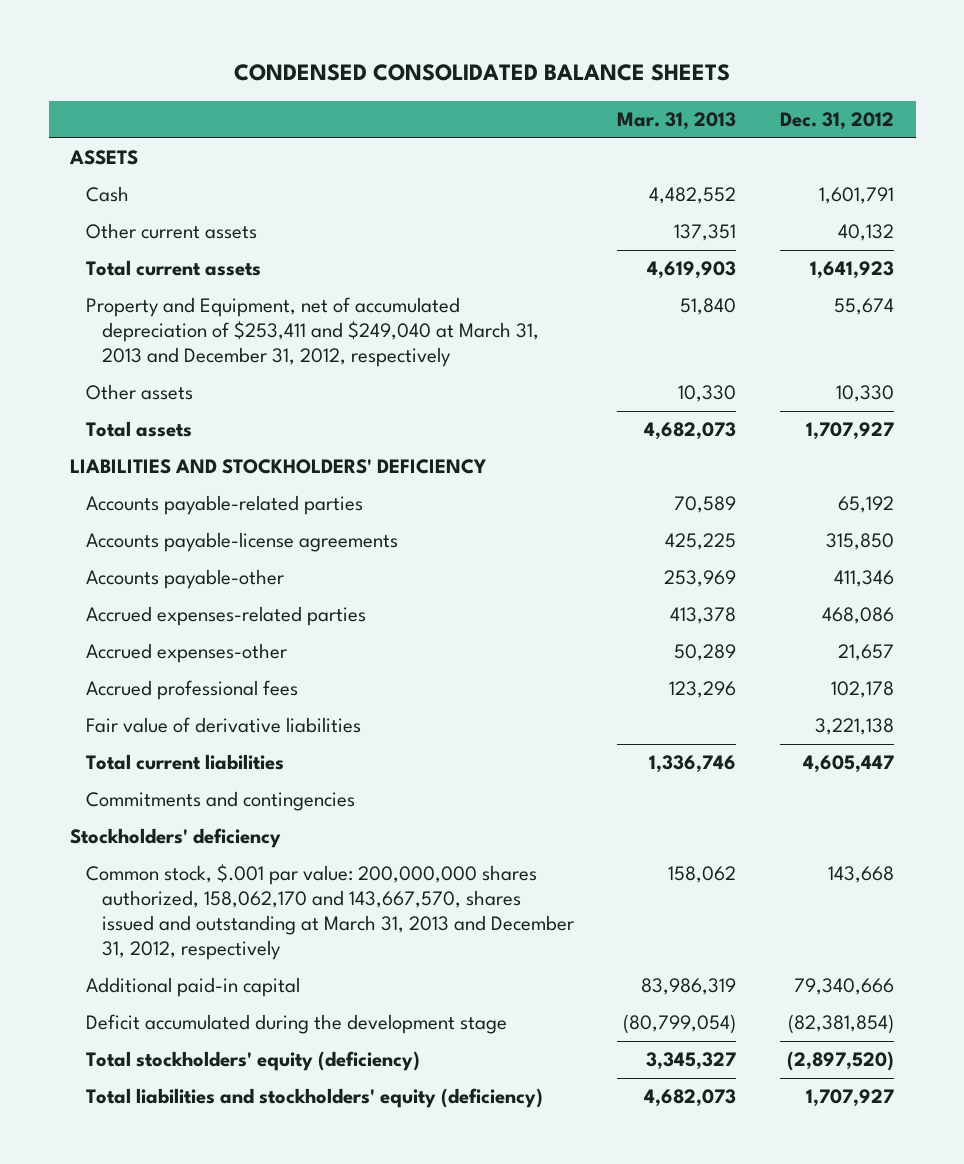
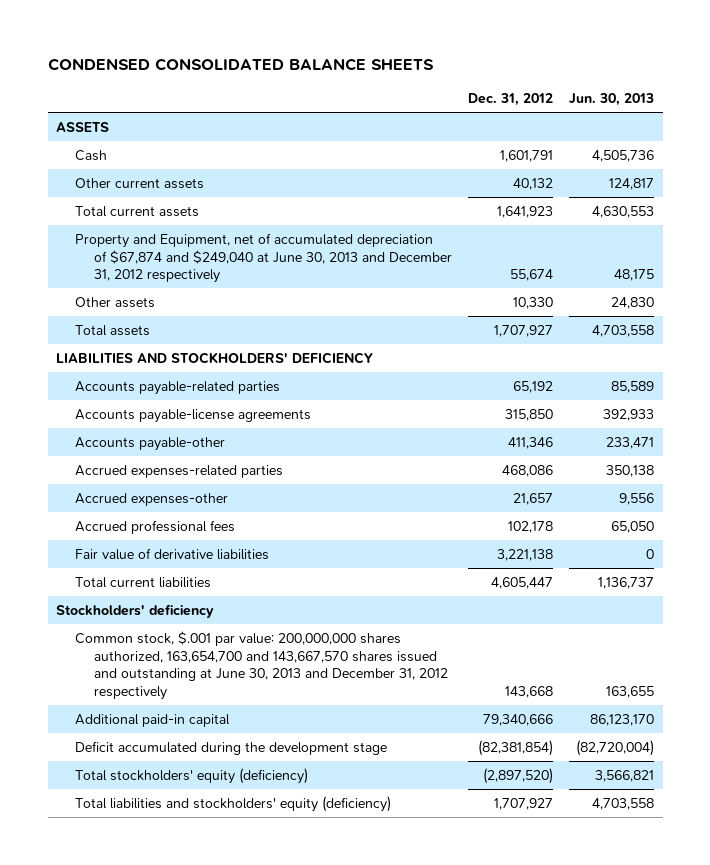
[617,112,737,131] Mar. 31, 2013 -> none
none -> [569,93,655,107] Jun. 30, 2013
[86,297,539,368] Property and Equipment, net of accumulated depreciation of $253,411 and $249,040 at March 31, 2013 and December 31, 2012, respectively -> [74,232,452,284] Property and Equipment, net of accumulated depreciation of $67,874 and $249,040 at June 30, 2013 and December 31, 2012 respectively
[86,791,356,812] Commitments and contingencies -> none
[86,864,574,961] Common stock, $.001 par value: 200,000,000 shares authorized, 158,062,170 and 143,667,570, shares issued and outstanding at March 31, 2013 and December 31, 2012, respectively -> [74,630,448,700] Common stock, $.001 par value: 200,000,000 shares authorized, 163,654,700 and 143,667,570 shares issued and outstanding at June 30, 2013 and December 31, 2012 respectively

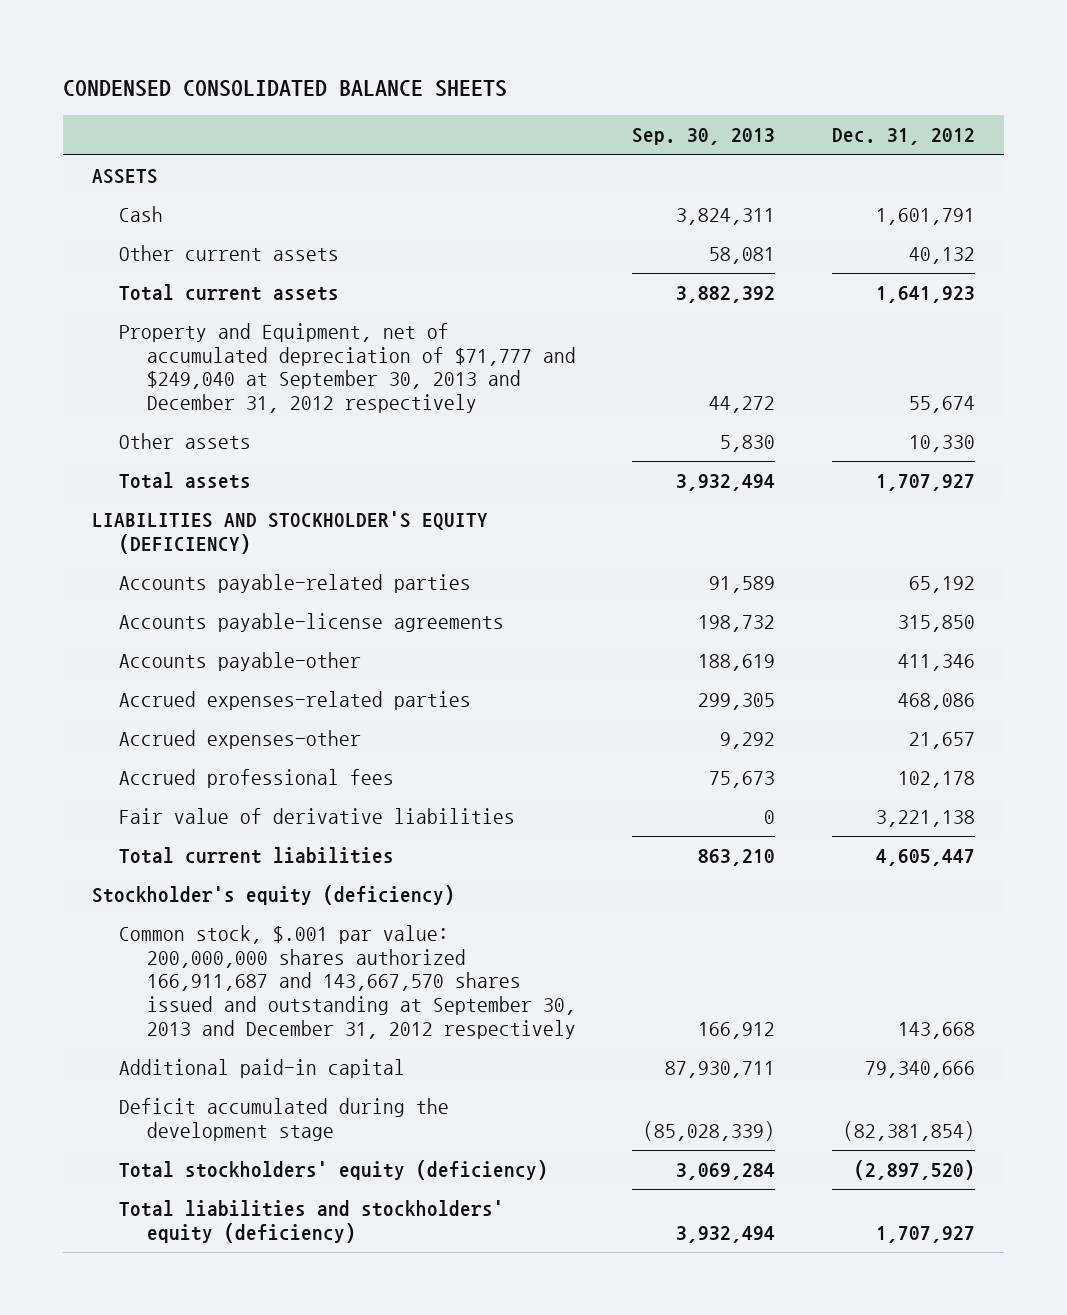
[569,93,655,107] Jun. 30, 2013 -> none
none -> [632,128,776,146] Sep. 30, 2013
[74,232,452,284] Property and Equipment, net of accumulated depreciation of $67,874 and $249,040 at June 30, 2013 and December 31, 2012 respectively -> [119,323,576,414] Property and Equipment, net of accumulated depreciation of $71,777 and $249,040 at September 30, 2013 and December 31, 2012 respectively
[56,351,374,364] LIABILITIES AND STOCKHOLDERS' DEFICIENCY -> [91,511,488,554] LIABILITIES AND STOCKHOLDER'S EQUITY (DEFICIENCY)
[56,603,215,618] Stockholders' deficiency -> [91,885,455,906] Stockholder's equity (deficiency)
[74,630,448,700] Common stock, $.001 par value: 200,000,000 shares authorized, 163,654,700 and 143,667,570 shares issued and outstanding at June 30, 2013 and December 31, 2012 respectively -> [119,925,576,1039] Common stock, $.001 par value: 200,000,000 shares authorized 166,911,687 and 143,667,570 shares issued and outstanding at September 30, 2013 and December 31, 2012 respectively

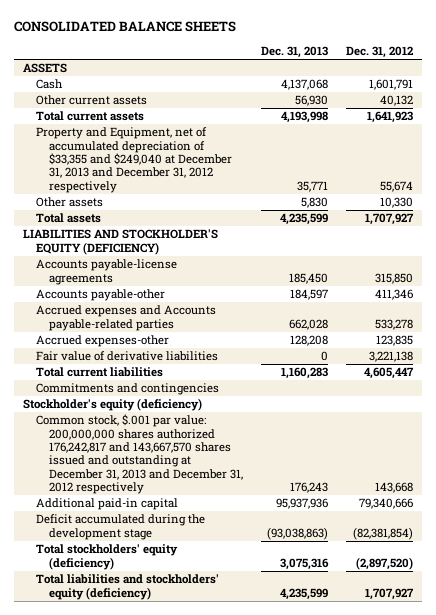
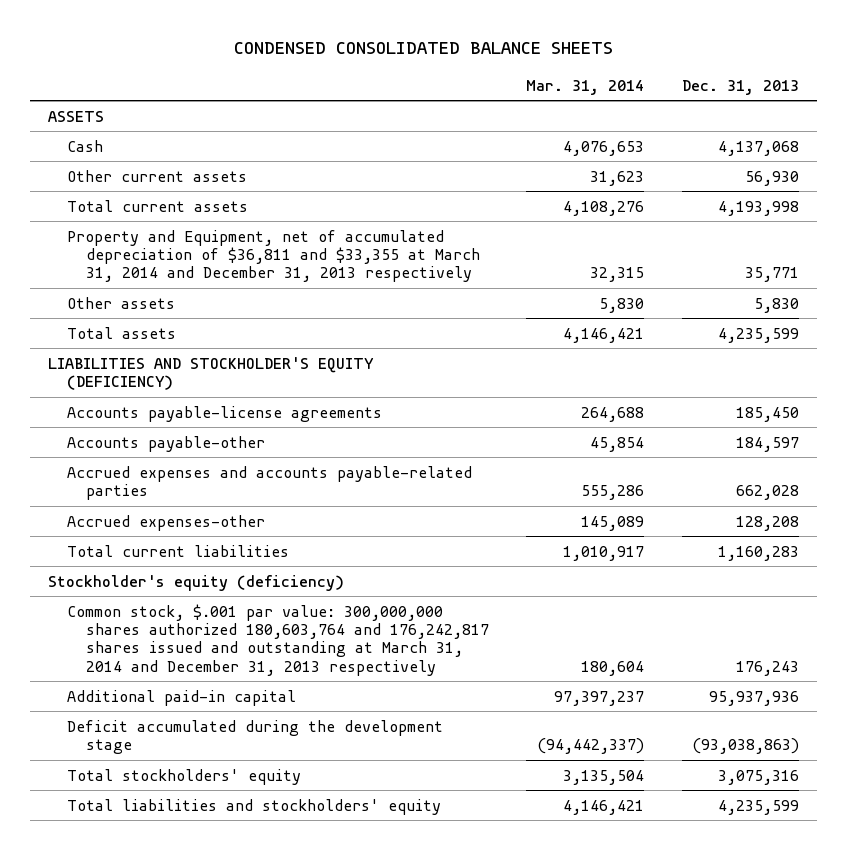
[13,21,236,33] CONSOLIDATED BALANCE SHEETS -> [233,42,613,55] CONDENSED CONSOLIDATED BALANCE SHEETS
[345,46,413,59] Dec. 31, 2012 -> none
none -> [526,79,645,95] Mar. 31, 2014
[35,127,233,193] Property and Equipment, net of accumulated depreciation of $33,355 and $249,040 at December 31, 2013 and December 31, 2012 respectively -> [67,229,481,283] Property and Equipment, net of accumulated depreciation of $36,811 and $33,355 at March 31, 2014 and December 31, 2013 respectively
[35,305,216,331] Accrued expenses and Accounts payable-related parties -> [67,465,473,501] Accrued expenses and accounts payable-related parties
[35,351,218,362] Fair value of derivative liabilities -> none
[35,383,219,396] Commitments and contingencies -> none
[35,414,244,494] Common stock, $.001 par value: 200,000,000 shares authorized 176,242,817 and 143,667,570 shares issued and outstanding at December 31, 2013 and December 31, 2012 respectively -> [67,603,490,676] Common stock, $.001 par value: 300,000,000 shares authorized 180,603,764 and 176,242,817 shares issued and outstanding at March 31, 2014 and December 31, 2013 respectively
[35,544,178,570] Total stockholders' equity (deficiency) -> [67,768,302,785] Total stockholders' equity
[35,574,219,600] Total liabilities and stockholders' equity (deficiency) -> [67,798,442,815] Total liabilities and stockholders' equity

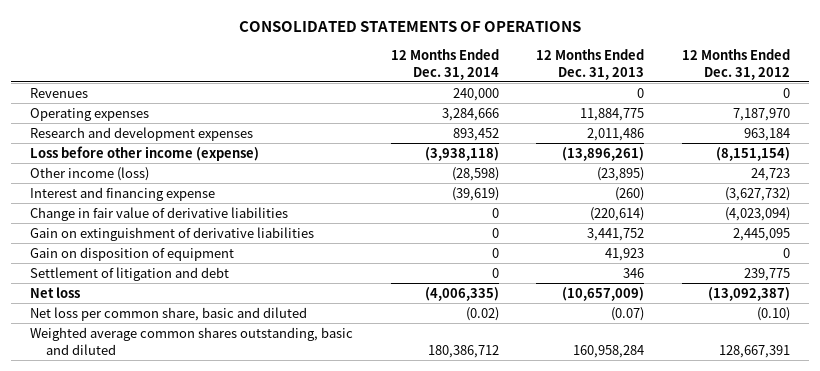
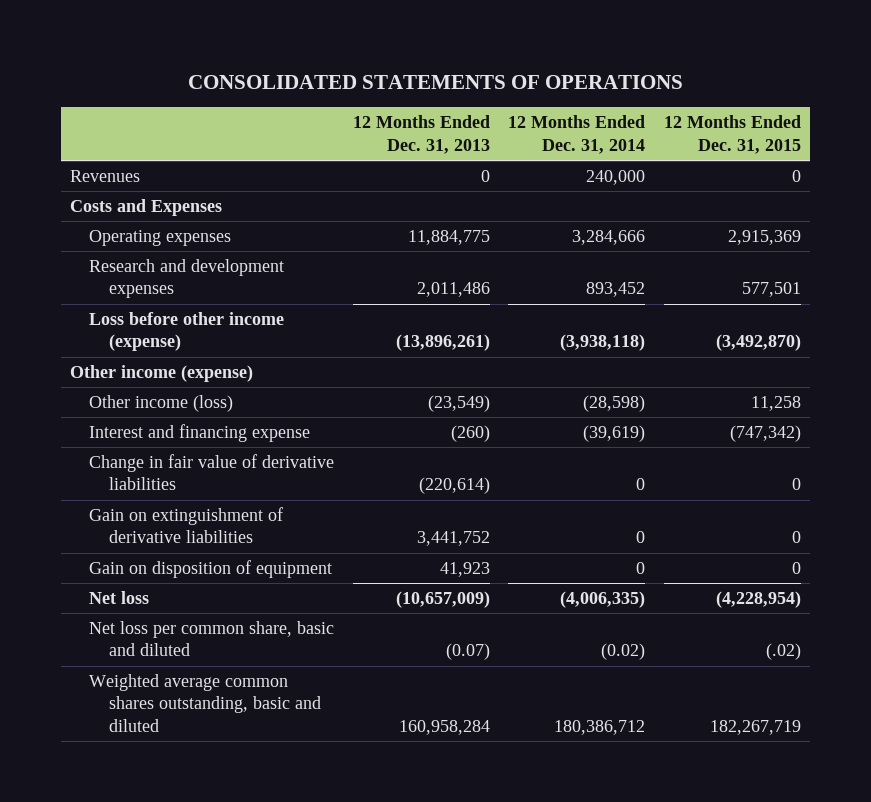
[682,48,791,80] 12 Months Ended Dec. 31, 2012 -> none
none -> [663,115,801,154] 12 Months Ended Dec. 31, 2015
none -> [70,198,223,216] Costs and Expenses
none -> [70,364,254,382] Other income (expense)
[597,166,645,181] (23,895) -> [427,394,490,412] (23,549)
[30,266,230,281] Settlement of litigation and debt -> none

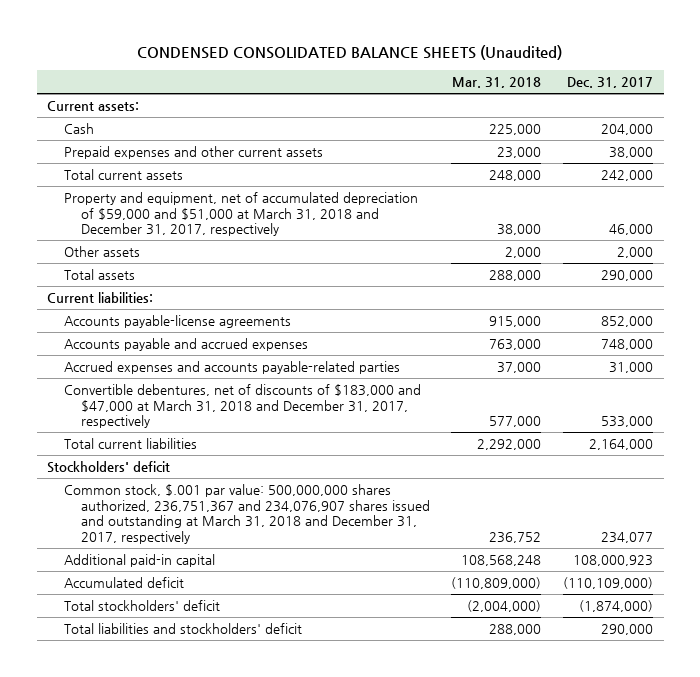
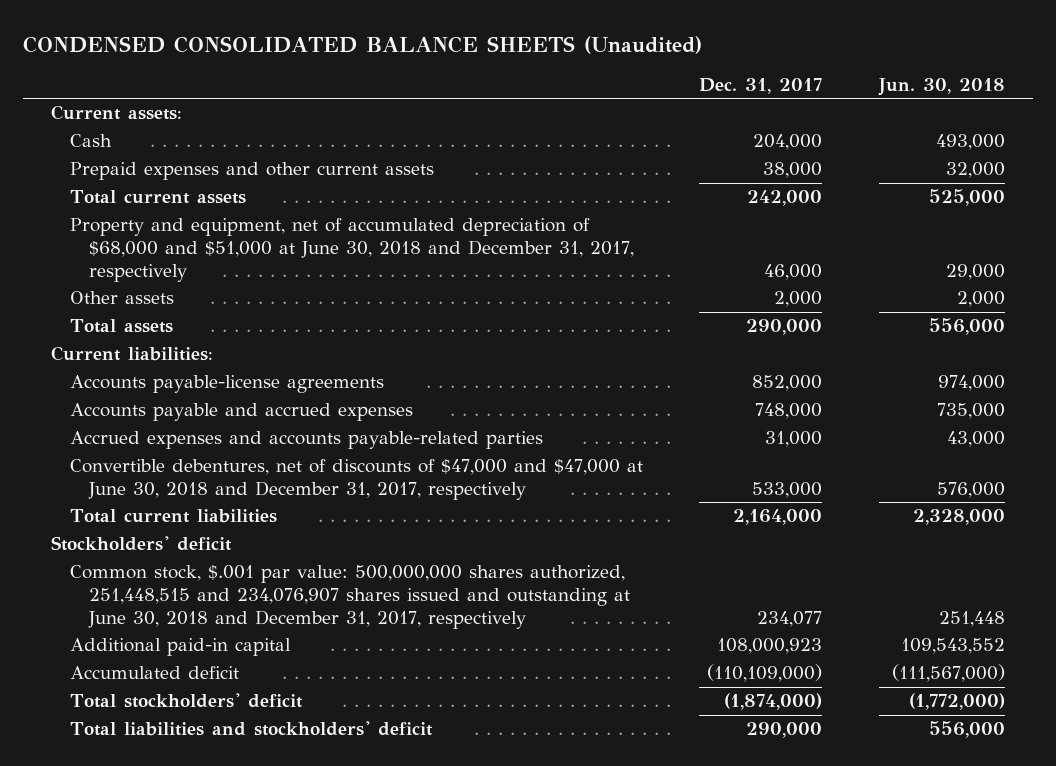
[452,77,542,89] Mar. 31, 2018 -> none
none -> [877,78,1005,97] Jun. 30, 2018
[64,192,419,237] Property and equipment, net of accumulated depreciation of $59,000 and $51,000 at March 31, 2018 and December 31, 2017, respectively -> [69,218,634,282] Property and equipment, net of accumulated depreciation of $68,000 and $51,000 at June 30, 2018 and December 31, 2017, respectively
[64,384,422,429] Convertible debentures, net of discounts of $183,000 and $47,000 at March 31, 2018 and December 31, 2017, respectively -> [69,459,643,501] Convertible debentures, net of discounts of $47,000 and $47,000 at June 30, 2018 and December 31, 2017, respectively
[64,484,430,545] Common stock, $.001 par value: 500,000,000 shares authorized, 236,751,367 and 234,076,907 shares issued and outstanding at March 31, 2018 and December 31, 2017, respectively -> [69,565,630,629] Common stock, $.001 par value: 500,000,000 shares authorized, 251,448,515 and 234,076,907 shares issued and outstanding at June 30, 2018 and December 31, 2017, respectively

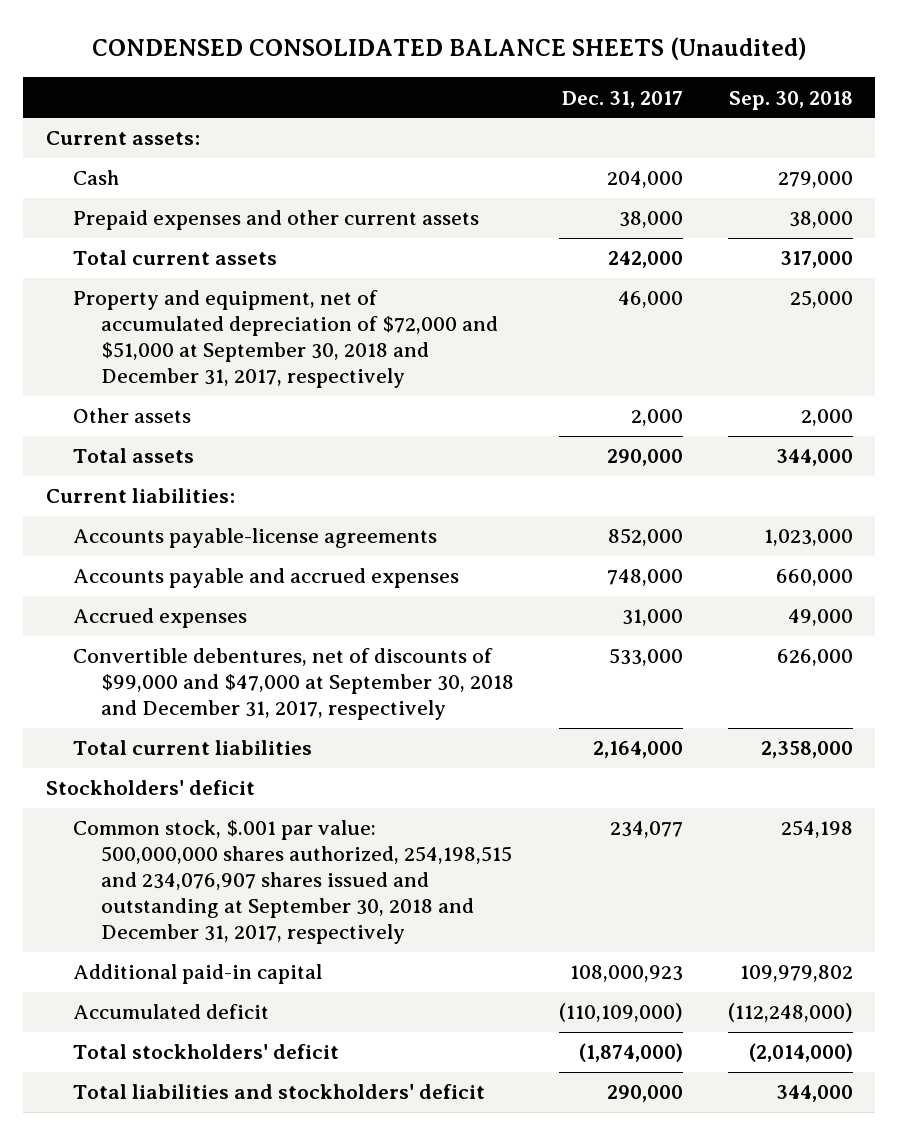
[877,78,1005,97] Jun. 30, 2018 -> none
none -> [728,90,853,110] Sep. 30, 2018
[69,218,634,282] Property and equipment, net of accumulated depreciation of $68,000 and $51,000 at June 30, 2018 and December 31, 2017, respectively -> [73,290,498,388] Property and equipment, net of accumulated depreciation of $72,000 and $51,000 at September 30, 2018 and December 31, 2017, respectively
[69,431,543,450] Accrued expenses and accounts payable-related parties -> none
none -> [73,608,248,629] Accrued expenses
[69,459,643,501] Convertible debentures, net of discounts of $47,000 and $47,000 at June 30, 2018 and December 31, 2017, respectively -> [73,648,514,721] Convertible debentures, net of discounts of $99,000 and $47,000 at September 30, 2018 and December 31, 2017, respectively
[69,565,630,629] Common stock, $.001 par value: 500,000,000 shares authorized, 251,448,515 and 234,076,907 shares issued and outstanding at June 30, 2018 and December 31, 2017, respectively -> [73,820,512,944] Common stock, $.001 par value: 500,000,000 shares authorized, 254,198,515 and 234,076,907 shares issued and outstanding at September 30, 2018 and December 31, 2017, respectively

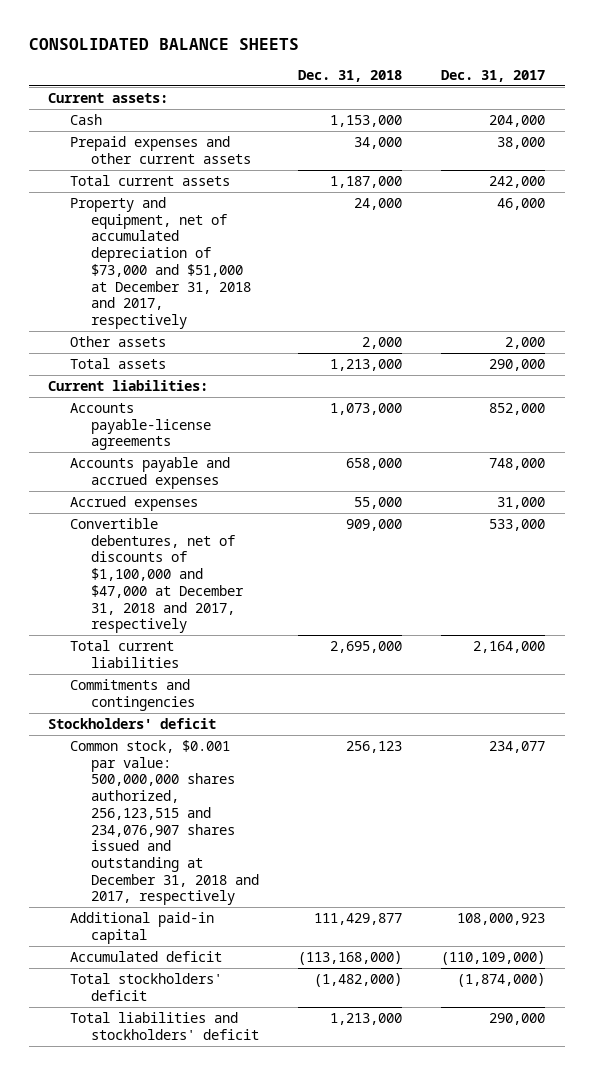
[92,36,808,60] CONDENSED CONSOLIDATED BALANCE SHEETS (Unaudited) -> [28,37,299,50] CONSOLIDATED BALANCE SHEETS
[728,90,853,110] Sep. 30, 2018 -> none
none -> [298,69,403,82] Dec. 31, 2018
[73,290,498,388] Property and equipment, net of accumulated depreciation of $72,000 and $51,000 at September 30, 2018 and December 31, 2017, respectively -> [69,196,252,329] Property and equipment, net of accumulated depreciation of $73,000 and $51,000 at December 31, 2018 and 2017, respectively
[73,648,514,721] Convertible debentures, net of discounts of $99,000 and $47,000 at September 30, 2018 and December 31, 2017, respectively -> [69,517,245,634] Convertible debentures, net of discounts of $1,100,000 and $47,000 at December 31, 2018 and 2017, respectively
none -> [69,678,196,711] Commitments and contingencies
[73,820,512,944] Common stock, $.001 par value: 500,000,000 shares authorized, 254,198,515 and 234,076,907 shares issued and outstanding at September 30, 2018 and December 31, 2017, respectively -> [69,739,260,906] Common stock, $0.001 par value: 500,000,000 shares authorized, 256,123,515 and 234,076,907 shares issued and outstanding at December 31, 2018 and 2017, respectively

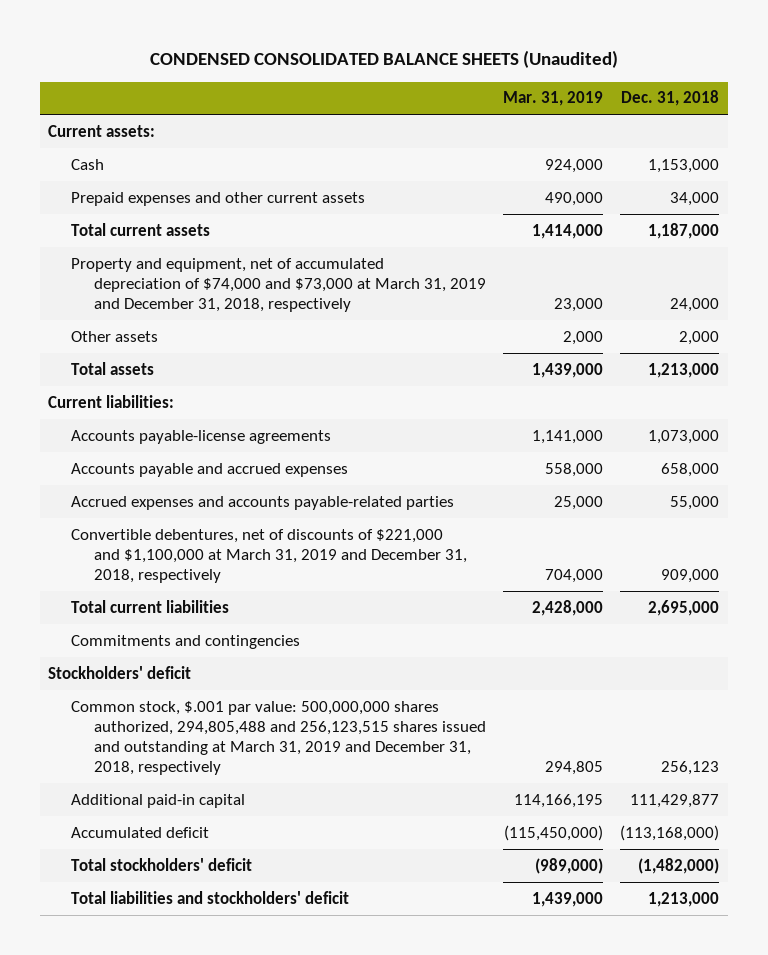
[28,37,299,50] CONSOLIDATED BALANCE SHEETS -> [149,50,618,69] CONDENSED CONSOLIDATED BALANCE SHEETS (Unaudited)
[441,69,546,82] Dec. 31, 2017 -> none
none -> [503,91,604,107] Mar. 31, 2019
[69,196,252,329] Property and equipment, net of accumulated depreciation of $73,000 and $51,000 at December 31, 2018 and 2017, respectively -> [71,257,487,312] Property and equipment, net of accumulated depreciation of $74,000 and $73,000 at March 31, 2019 and December 31, 2018, respectively
[69,495,198,511] Accrued expenses -> none
none -> [71,495,455,510] Accrued expenses and accounts payable-related parties
[69,517,245,634] Convertible debentures, net of discounts of $1,100,000 and $47,000 at December 31, 2018 and 2017, respectively -> [71,528,468,583] Convertible debentures, net of discounts of $221,000 and $1,100,000 at March 31, 2019 and December 31, 2018, respectively
[69,739,260,906] Common stock, $0.001 par value: 500,000,000 shares authorized, 256,123,515 and 234,076,907 shares issued and outstanding at December 31, 2018 and 2017, respectively -> [71,700,487,775] Common stock, $.001 par value: 500,000,000 shares authorized, 294,805,488 and 256,123,515 shares issued and outstanding at March 31, 2019 and December 31, 2018, respectively

